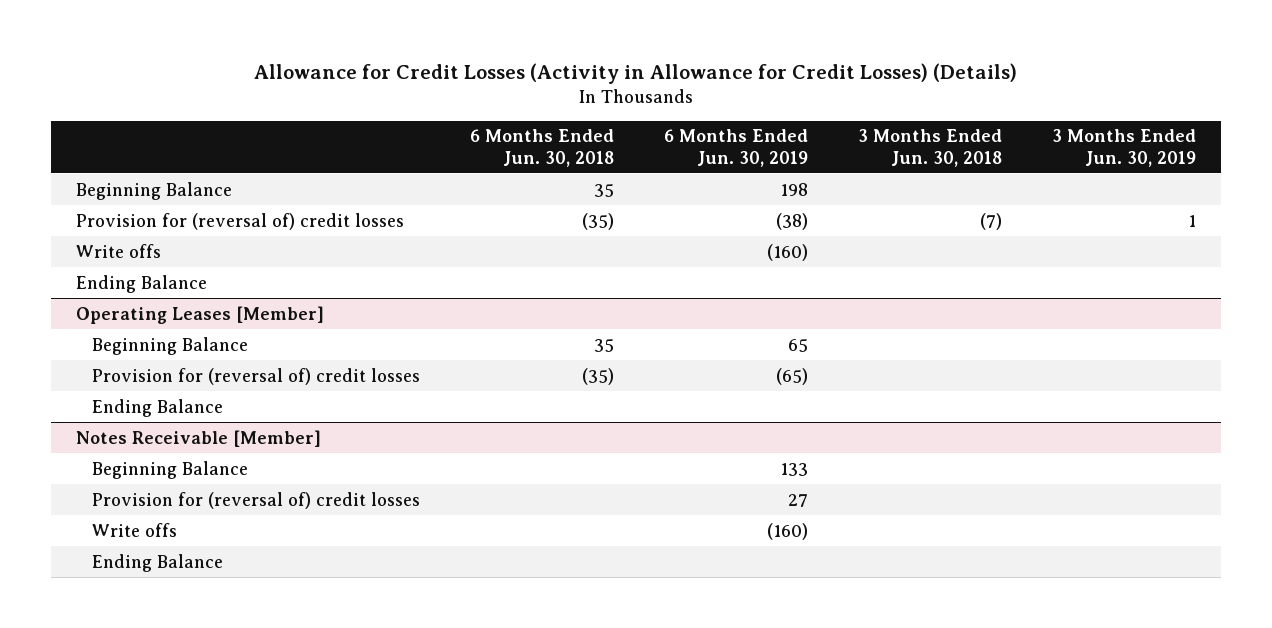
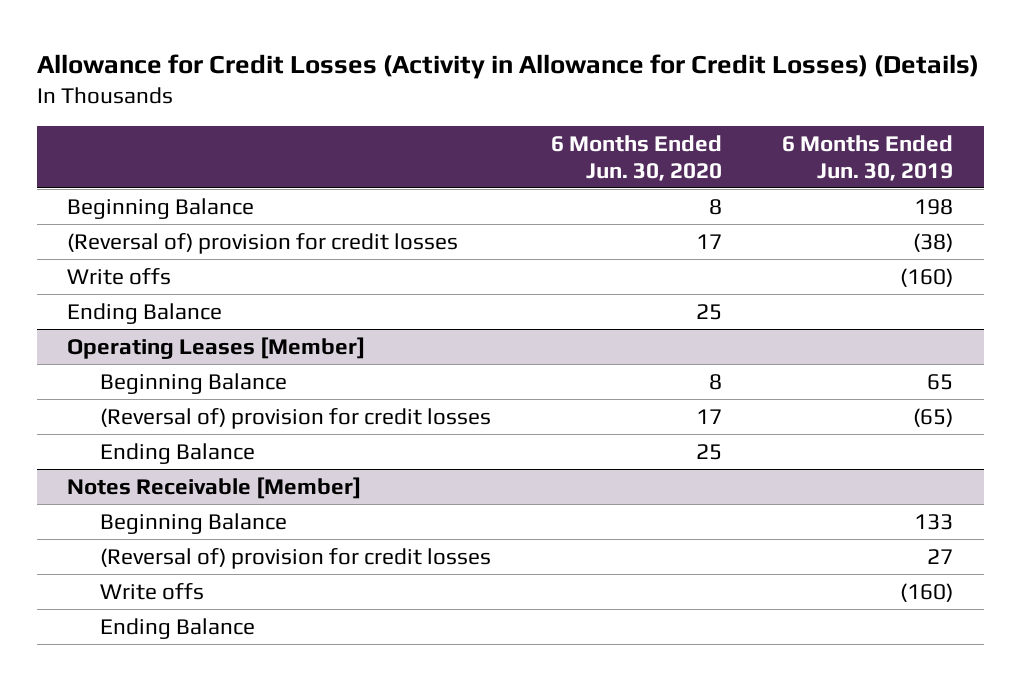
[469,129,614,167] 6 Months Ended Jun. 30, 2018 -> none
[857,129,1002,167] 3 Months Ended Jun. 30, 2018 -> none
[1051,129,1196,167] 3 Months Ended Jun. 30, 2019 -> none
none -> [551,134,723,181] 6 Months Ended Jun. 30, 2020
[75,212,404,230] Provision for (reversal of) credit losses -> [67,232,459,254] (Reversal of) provision for credit losses
[91,367,420,385] Provision for (reversal of) credit losses -> [99,407,491,429] (Reversal of) provision for credit losses
[91,491,420,509] Provision for (reversal of) credit losses -> [99,547,491,569] (Reversal of) provision for credit losses

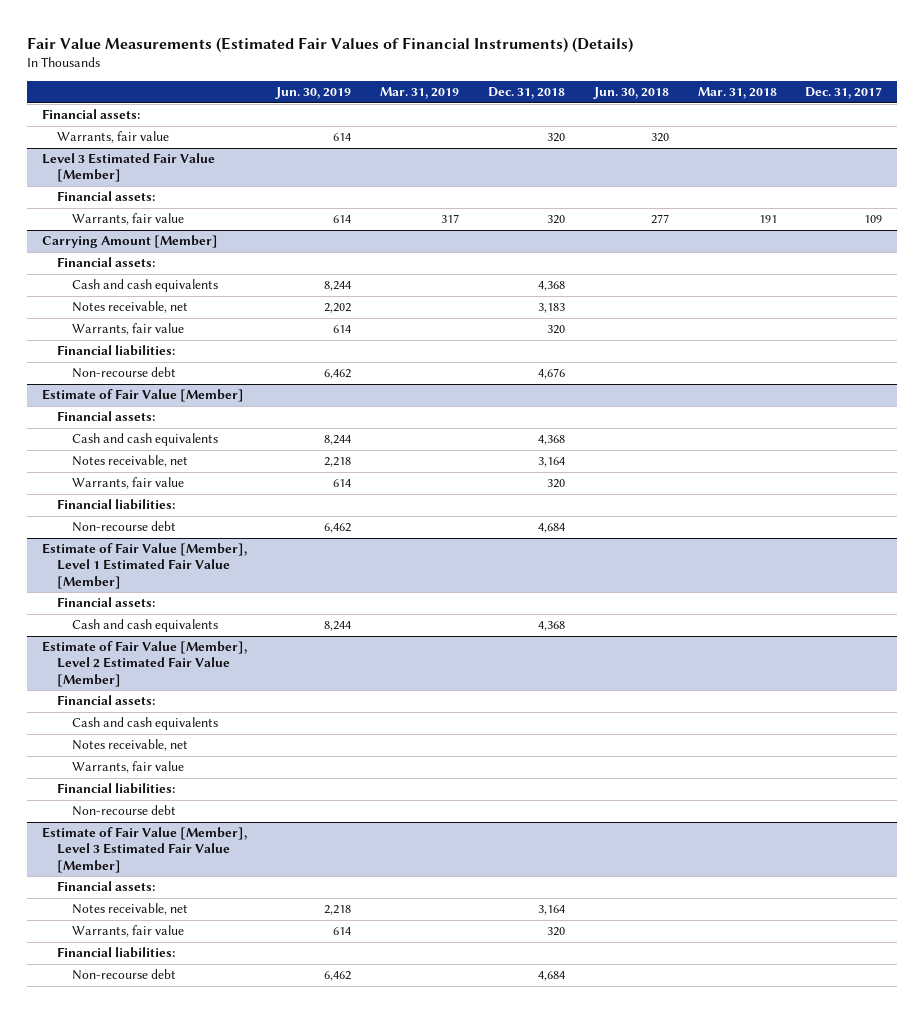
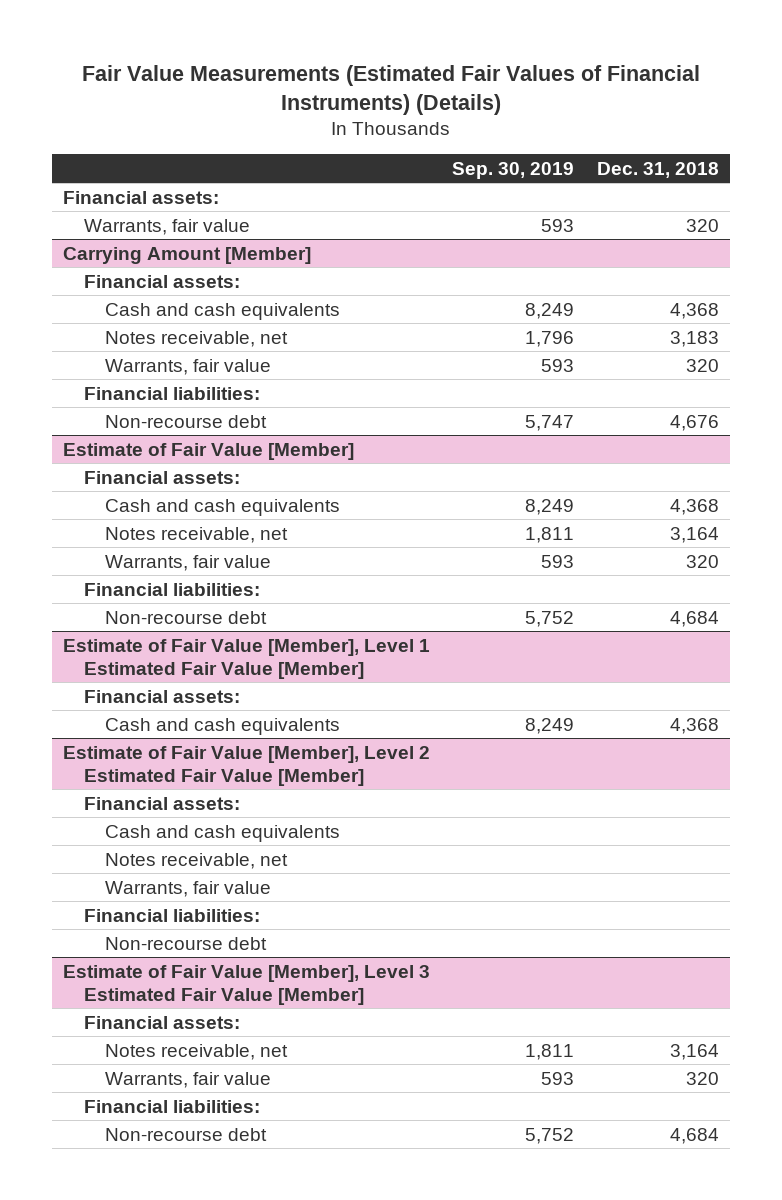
[274,87,351,100] Jun. 30, 2019 -> none
[379,87,459,100] Mar. 31, 2019 -> none
[592,87,669,100] Jun. 30, 2018 -> none
[697,87,777,100] Mar. 31, 2018 -> none
[805,87,883,100] Dec. 31, 2017 -> none
none -> [452,161,575,179] Sep. 30, 2019
[41,153,215,183] Level 3 Estimated Fair Value [Member] -> none
[57,191,156,202] Financial assets: -> none
[72,213,185,226] Warrants, fair value -> none

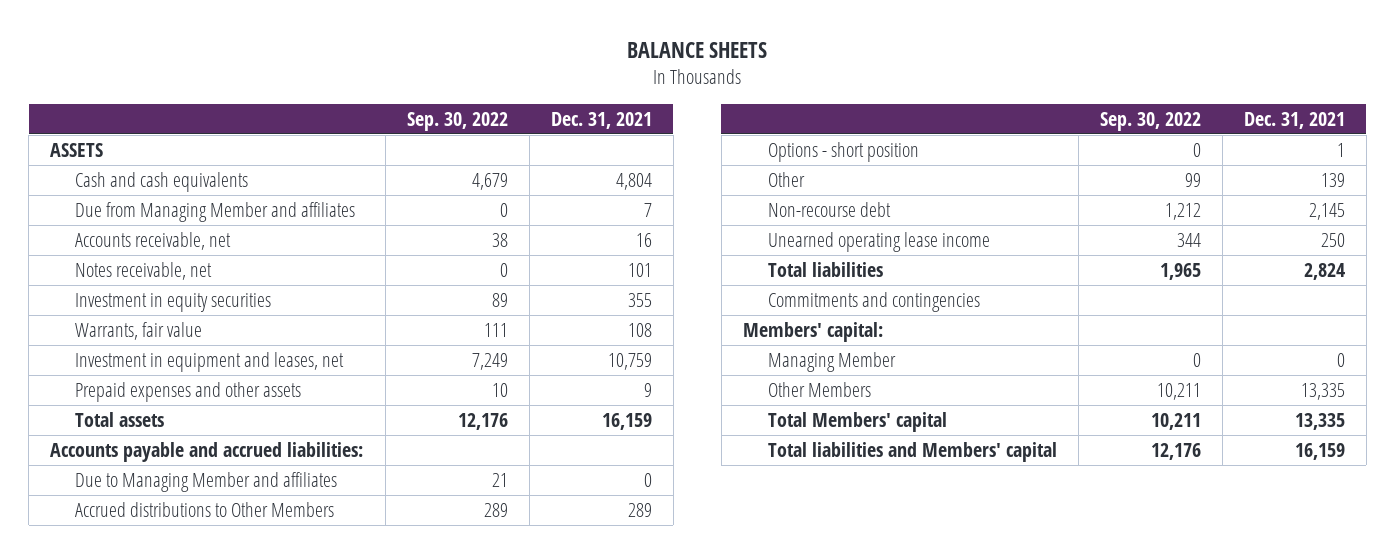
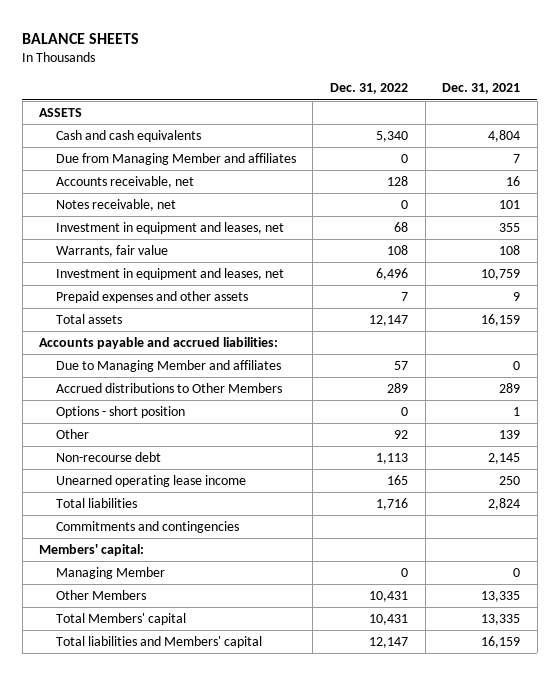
[406,111,508,131] Sep. 30, 2022 -> none
none -> [329,83,408,95] Dec. 31, 2022
[75,292,272,312] Investment in equity securities -> [55,222,284,235] Investment in equipment and leases, net

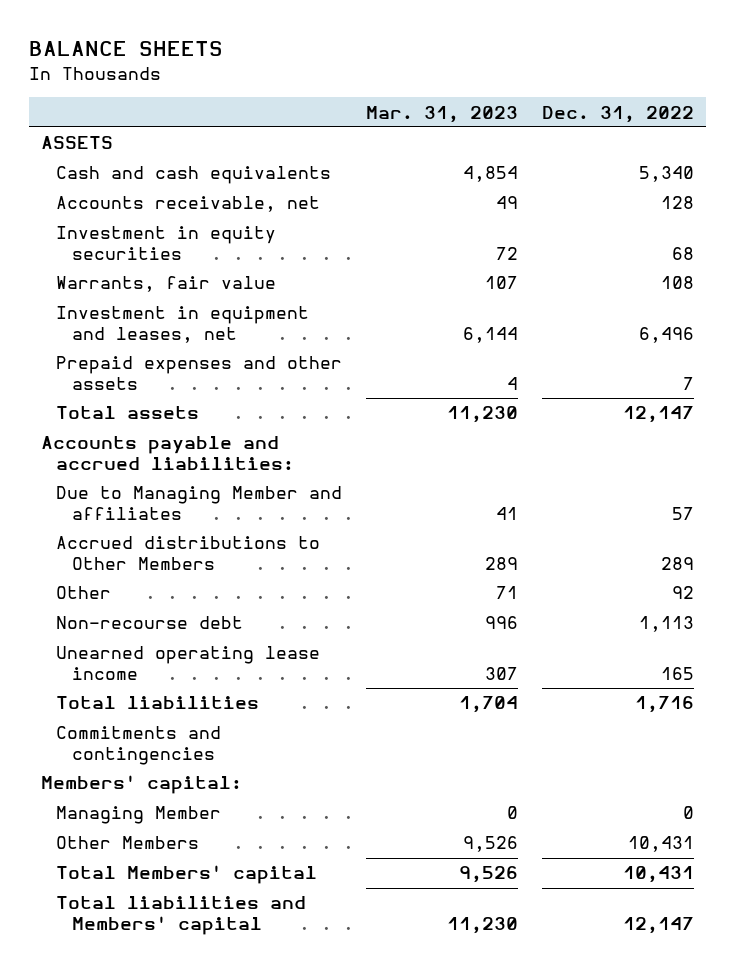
[442,83,521,95] Dec. 31, 2021 -> none
none -> [366,105,519,123] Mar. 31, 2023
[55,153,296,166] Due from Managing Member and affiliates -> none
[55,199,176,212] Notes receivable, net -> none
[55,222,284,235] Investment in equipment and leases, net -> [56,226,277,260] Investment in equity securities
[55,406,185,419] Options - short position -> none

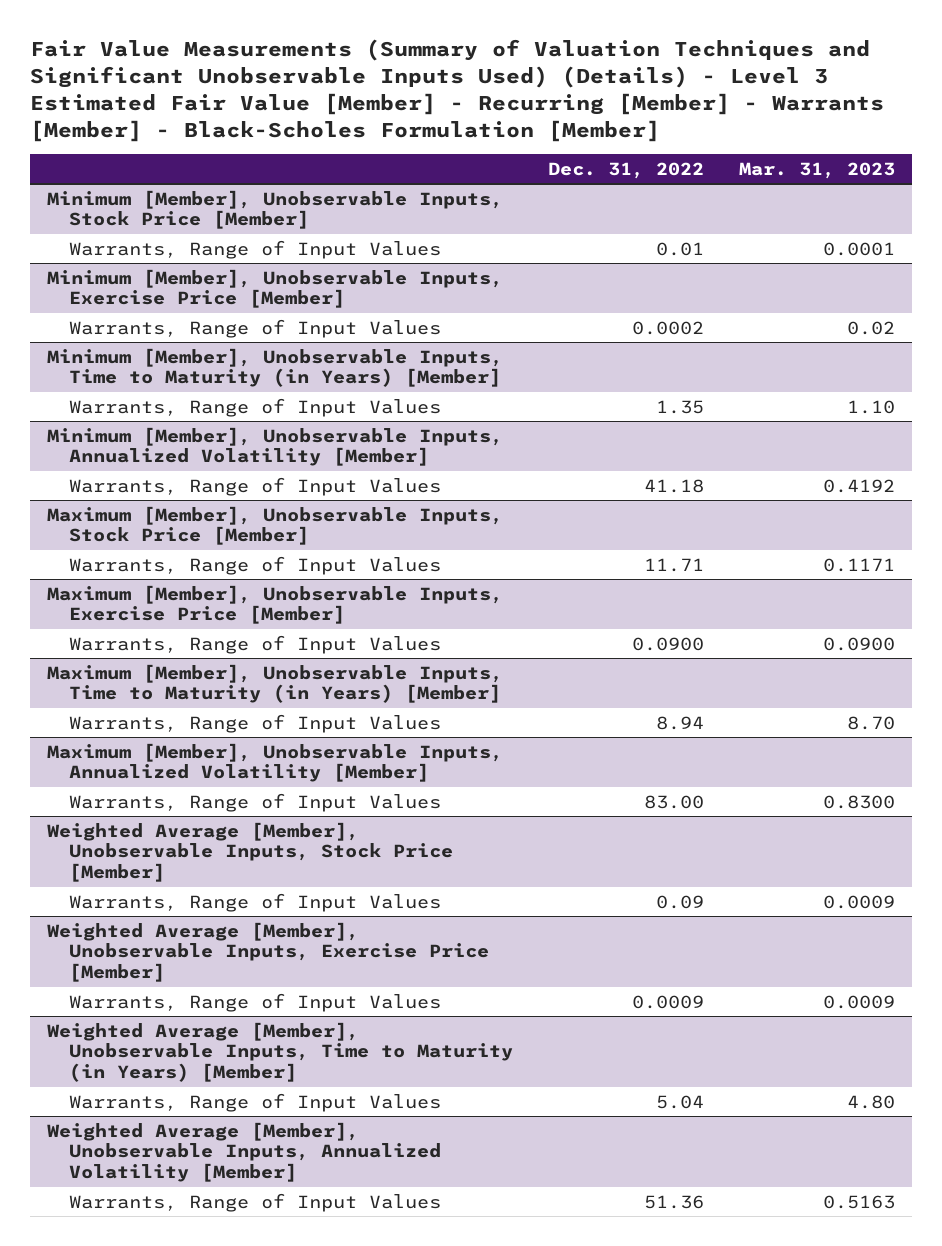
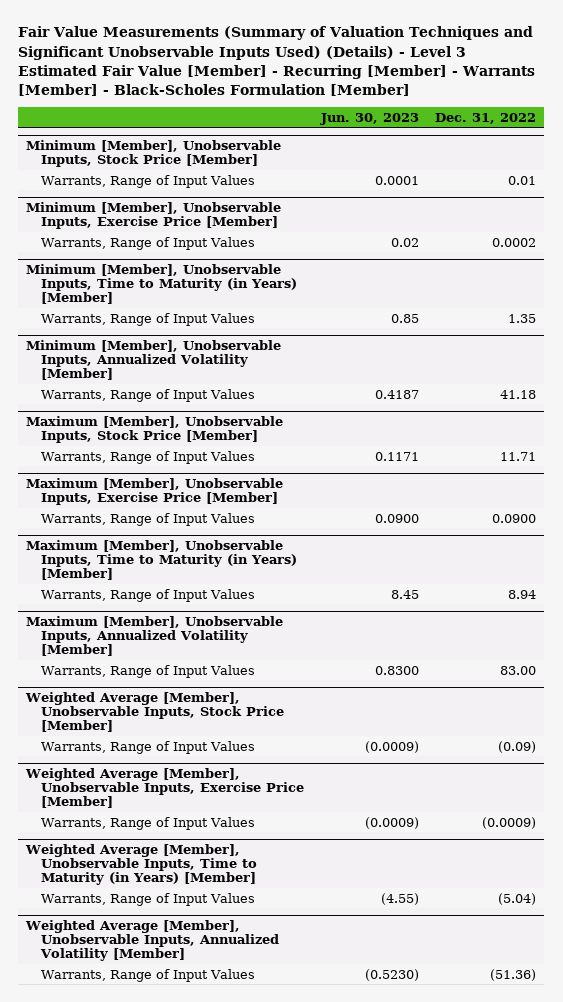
[738,161,895,179] Mar. 31, 2023 -> none
none -> [319,112,419,125] Jun. 30, 2023
[655,894,704,909] 0.09 -> [498,740,537,753] (0.09)
[631,994,704,1009] 0.0009 -> [482,816,537,829] (0.0009)
[655,1094,704,1109] 5.04 -> [498,892,537,905] (5.04)
[643,1194,704,1209] 51.36 -> [490,968,537,981] (51.36)

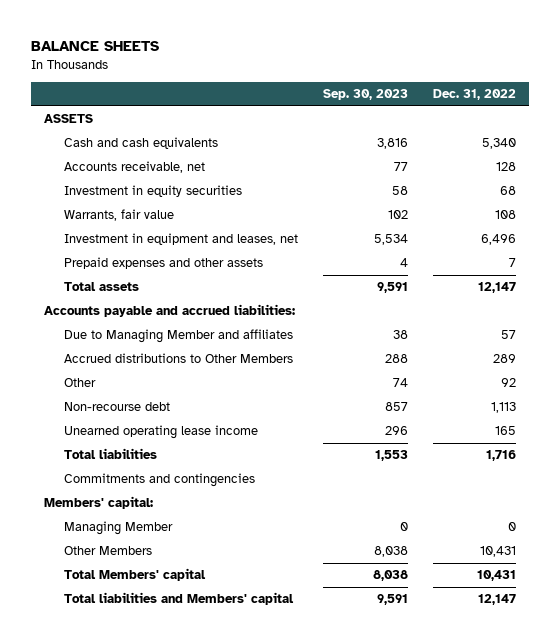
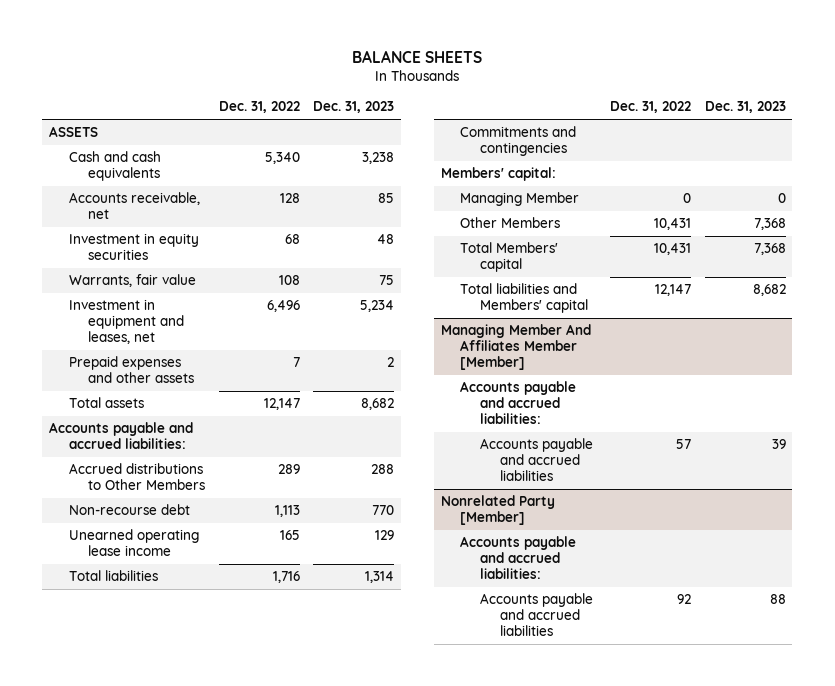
[322,89,408,101] Sep. 30, 2023 -> none
none -> [313,101,395,114] Dec. 31, 2023
[63,329,293,344] Due to Managing Member and affiliates -> none
[63,378,96,388] Other -> none
none -> [440,324,591,371] Managing Member And Affiliates Member [Member]
none -> [460,381,577,425] Accounts payable and accrued liabilities:
none -> [480,438,594,482] Accounts payable and accrued liabilities
none -> [440,495,555,526] Nonrelated Party [Member]
none -> [460,536,577,580] Accounts payable and accrued liabilities:
none -> [480,593,594,637] Accounts payable and accrued liabilities

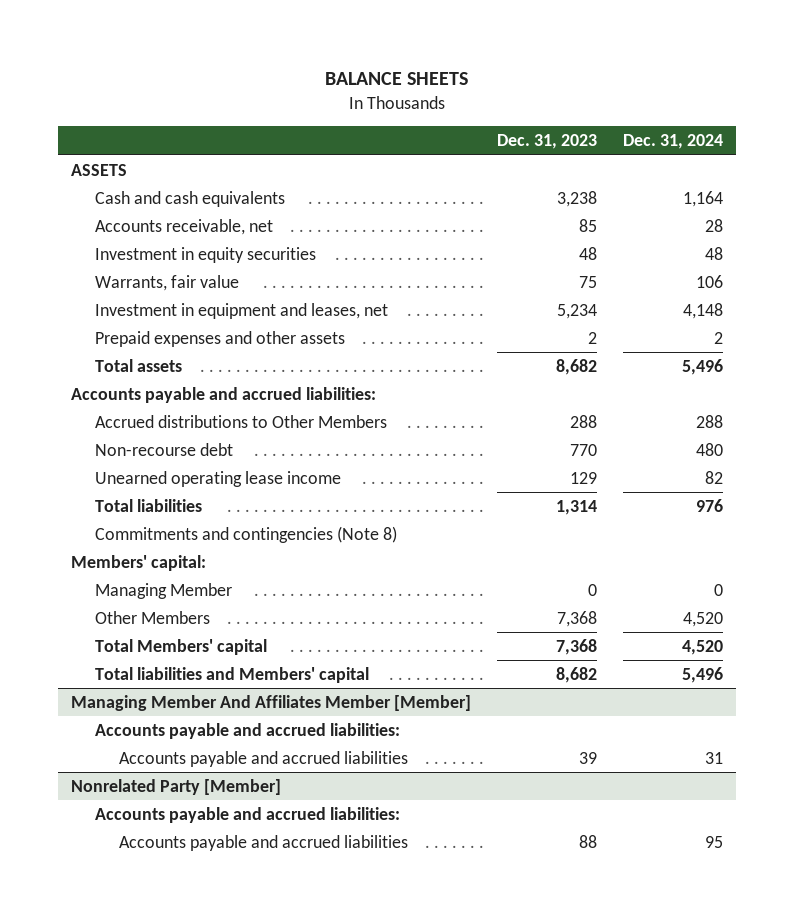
[218,101,300,114] Dec. 31, 2022 -> none
none -> [623,134,724,150] Dec. 31, 2024
[460,126,577,157] Commitments and contingencies -> [94,525,397,543] Commitments and contingencies (Note 8)

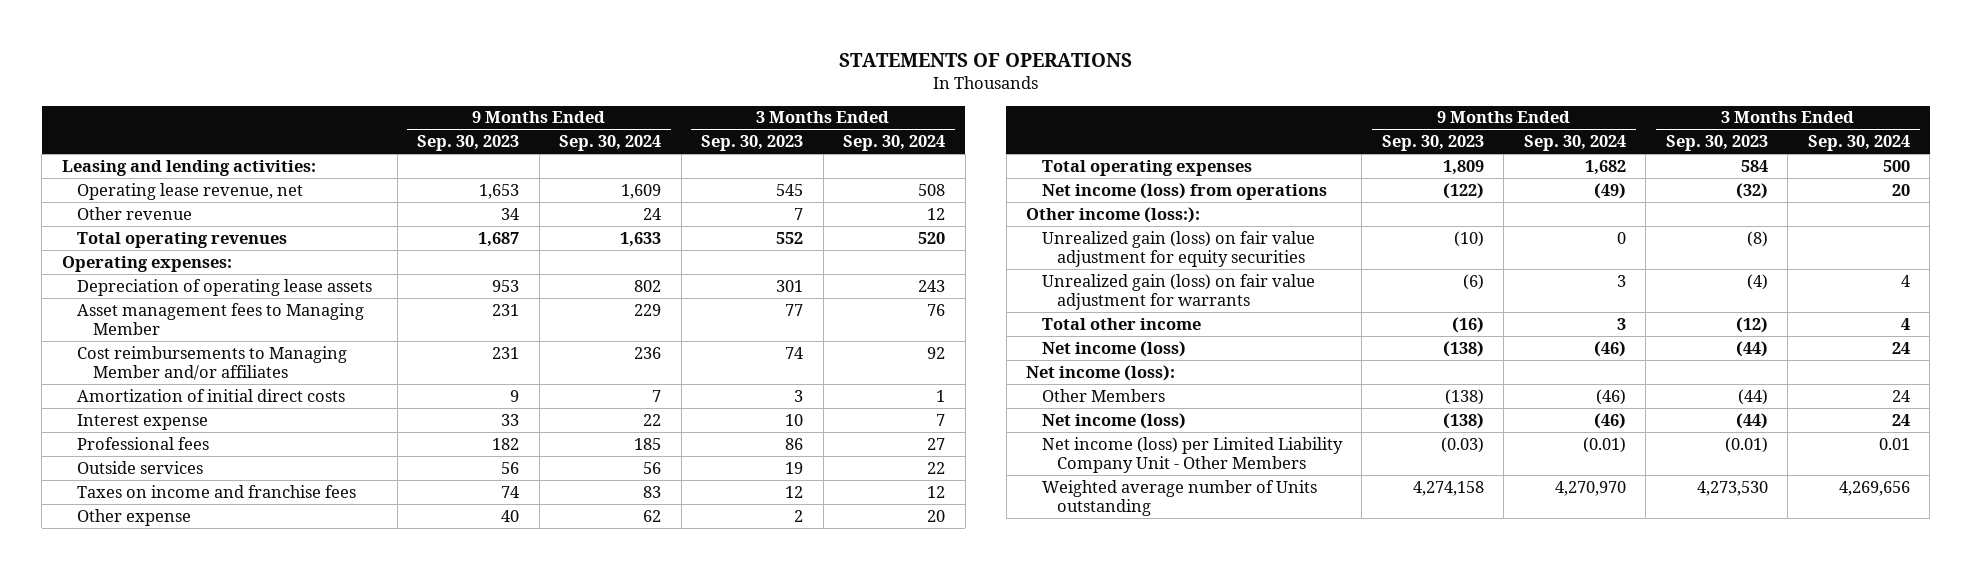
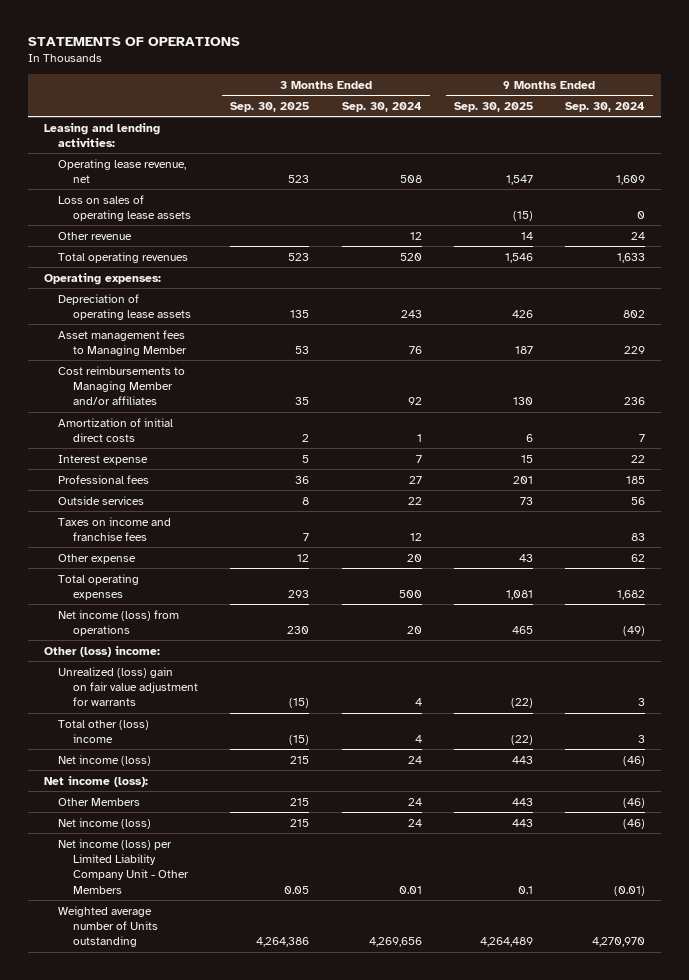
[417,135,520,152] Sep. 30, 2023 -> none
[701,135,804,152] Sep. 30, 2023 -> none
none -> [230,101,310,112] Sep. 30, 2025
none -> [453,101,533,112] Sep. 30, 2025
none -> [58,194,191,222] Loss on sales of operating lease assets
[1041,230,1315,267] Unrealized gain (loss) on fair value adjustment for equity securities -> none
[1026,206,1201,223] Other income (loss:): -> [43,645,160,657] Other (loss) income:
[1041,273,1315,310] Unrealized gain (loss) on fair value adjustment for warrants -> [58,666,198,707] Unrealized (loss) gain on fair value adjustment for warrants
[1041,317,1201,330] Total other income -> [58,719,150,744] Total other (loss) income

